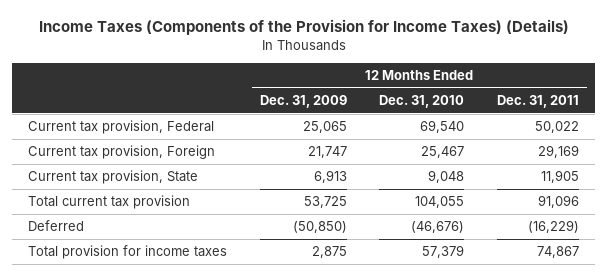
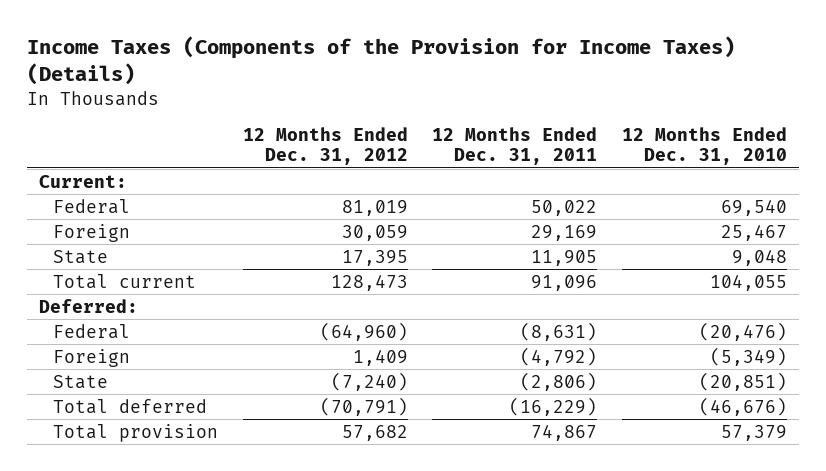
[259,95,347,109] Dec. 31, 2009 -> none
none -> [242,126,408,166] 12 Months Ended Dec. 31, 2012
none -> [39,174,128,188] Current:
[28,120,215,135] Current tax provision, Federal -> [53,198,131,214] Federal
[28,145,216,160] Current tax provision, Foreign -> [53,223,131,242] Foreign
[28,170,199,185] Current tax provision, State -> [53,249,109,264] State
[28,195,191,210] Total current tax provision -> [53,273,197,289] Total current
none -> [39,298,139,313] Deferred:
none -> [53,323,131,339] Federal
none -> [53,348,131,367] Foreign
none -> [53,374,109,389] State
[28,220,85,232] Deferred -> [53,398,208,414] Total deferred
[28,245,228,260] Total provision for income taxes -> [53,423,219,442] Total provision

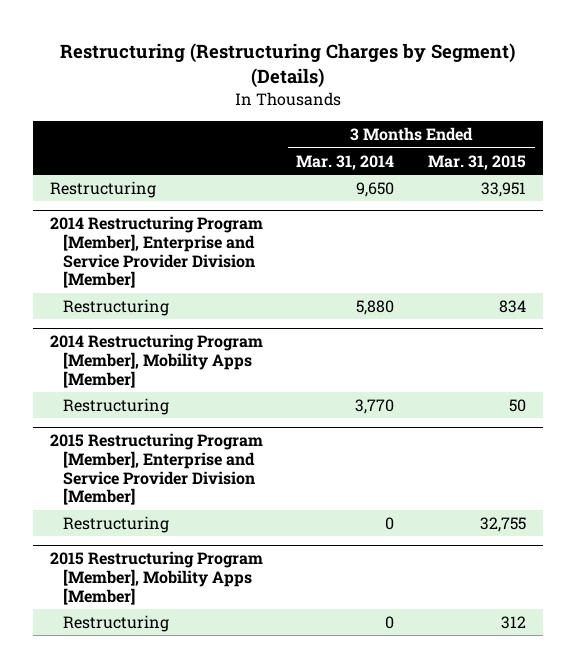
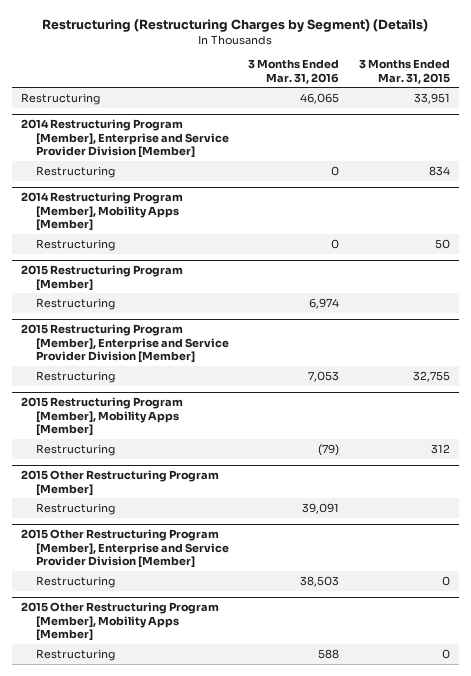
[296,154,395,170] Mar. 31, 2014 -> none
none -> [248,59,340,84] 3 Months Ended Mar. 31, 2016
none -> [21,265,184,291] 2015 Restructuring Program [Member]
none -> [36,297,116,310] Restructuring
none -> [21,470,220,496] 2015 Other Restructuring Program [Member]
none -> [36,502,116,515] Restructuring
none -> [21,529,230,568] 2015 Other Restructuring Program [Member], Enterprise and Service Provider Division [Member]
none -> [36,575,116,588] Restructuring
none -> [21,602,220,641] 2015 Other Restructuring Program [Member], Mobility Apps [Member]
none -> [36,648,116,661] Restructuring

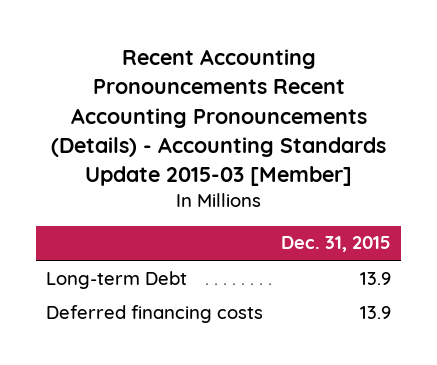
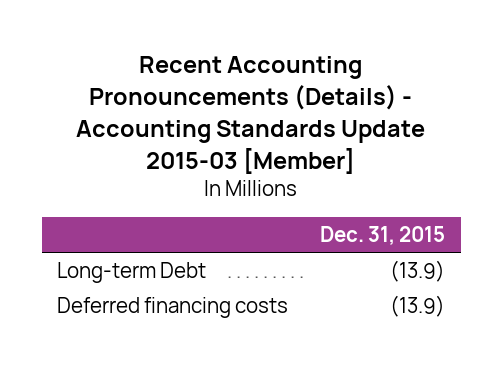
[50,49,386,186] Recent Accounting Pronouncements Recent Accounting Pronouncements (Details) - Accounting Standards Update 2015-03 [Member] -> [76,56,426,174] Recent Accounting Pronouncements (Details) - Accounting Standards Update 2015-03 [Member]
[360,271,392,285] 13.9 -> [389,260,445,283] (13.9)
[360,305,392,319] 13.9 -> [389,295,445,318] (13.9)

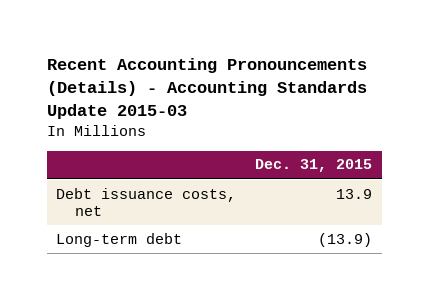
[76,56,426,174] Recent Accounting Pronouncements (Details) - Accounting Standards Update 2015-03 [Member] -> [46,57,367,119] Recent Accounting Pronouncements (Details) - Accounting Standards Update 2015-03
[57,297,289,319] Deferred financing costs -> none
none -> [56,187,237,216] Debt issuance costs, net
[57,262,207,284] Long-term Debt -> [56,232,183,247] Long-term debt

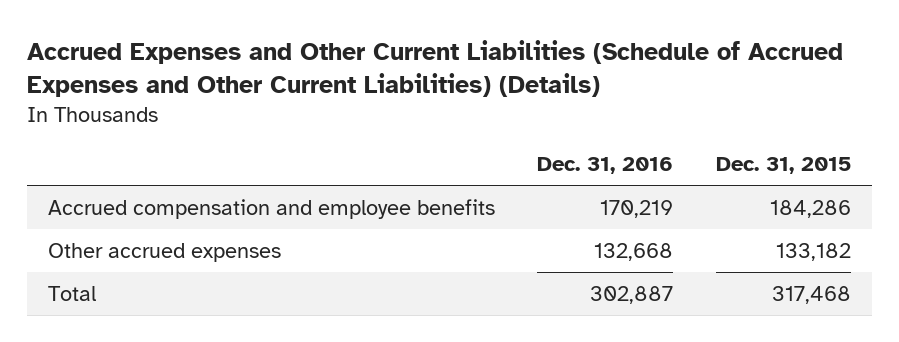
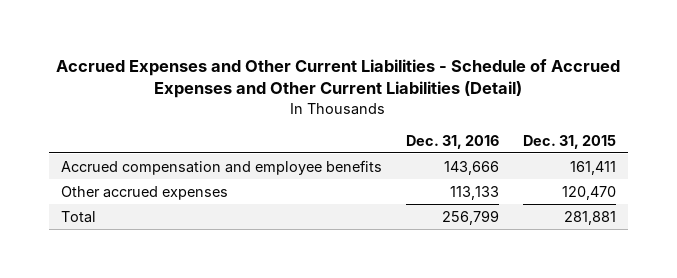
[26,39,843,97] Accrued Expenses and Other Current Liabilities (Schedule of Accrued Expenses and Other Current Liabilities) (Details) -> [56,58,621,99] Accrued Expenses and Other Current Liabilities - Schedule of Accrued Expenses and Other Current Liabilities (Detail)
[600,199,674,218] 170,219 -> [443,160,499,175] 143,666
[769,199,851,218] 184,286 -> [569,160,616,175] 161,411
[594,242,674,261] 132,668 -> [449,185,499,200] 113,133
[775,242,851,261] 133,182 -> [561,185,616,200] 120,470
[590,285,674,304] 302,887 -> [441,209,499,225] 256,799
[771,285,851,304] 317,468 -> [563,210,616,225] 281,881

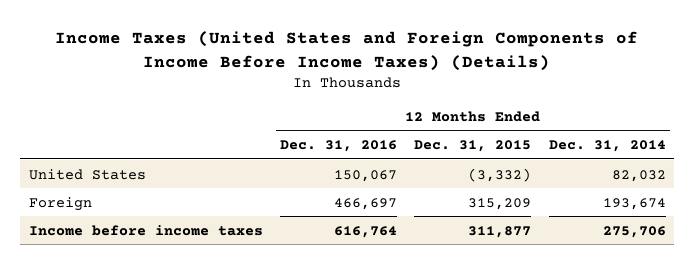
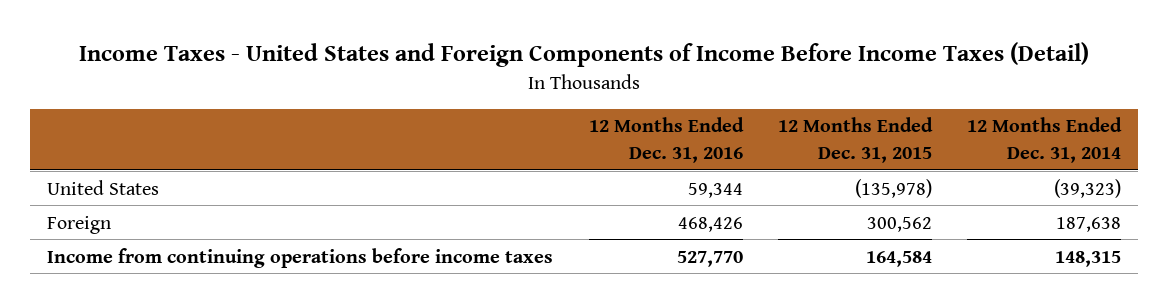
[55,31,639,71] Income Taxes (United States and Foreign Components of Income Before Income Taxes) (Details) -> [79,42,1090,68] Income Taxes - United States and Foreign Components of Income Before Income Taxes (Detail)
[333,169,397,182] 150,067 -> [687,182,743,198] 59,344
[468,167,532,182] (3,332) -> [854,178,932,198] (135,978)
[611,169,666,182] 82,032 -> [1053,178,1121,198] (39,323)
[333,197,397,210] 466,697 -> [677,216,743,232] 468,426
[468,197,532,210] 315,209 -> [866,216,932,232] 300,562
[602,197,666,210] 193,674 -> [1055,216,1121,232] 187,638
[28,224,263,236] Income before income taxes -> [47,247,554,268] Income from continuing operations before income taxes
[333,225,397,238] 616,764 -> [676,250,743,267] 527,770
[468,225,532,238] 311,877 -> [865,250,932,267] 164,584
[602,225,666,238] 275,706 -> [1054,250,1121,267] 148,315

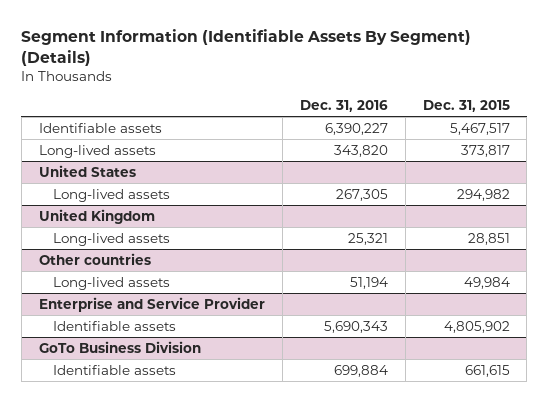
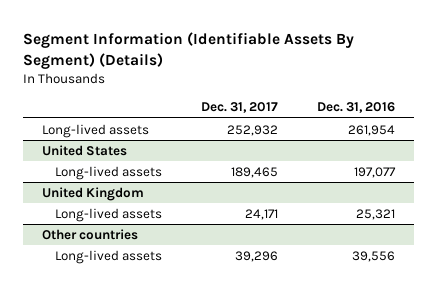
[422,99,510,112] Dec. 31, 2015 -> none
none -> [200,102,278,114] Dec. 31, 2017
[38,122,162,133] Identifiable assets -> none
[333,144,388,157] 343,820 -> [347,124,395,136] 261,954
[335,188,388,201] 267,305 -> [353,166,396,178] 197,077
[38,296,265,312] Enterprise and Service Provider -> none
[52,320,176,331] Identifiable assets -> none
[38,340,201,353] GoTo Business Division -> none
[52,364,176,375] Identifiable assets -> none
[349,276,388,289] 51,194 -> [351,250,395,262] 39,556

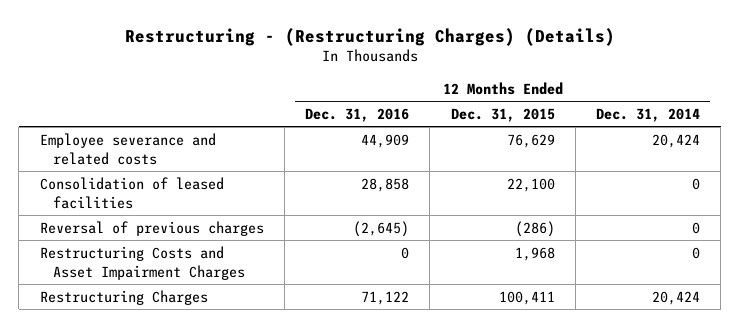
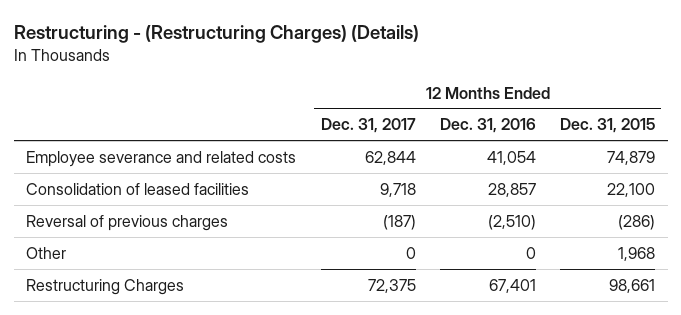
[595,107,700,122] Dec. 31, 2014 -> none
none -> [320,118,416,134] Dec. 31, 2017
[361,133,410,148] 44,909 -> [486,150,536,165] 41,054
[506,133,555,148] 76,629 -> [607,150,656,165] 74,879
[361,177,410,192] 28,858 -> [487,182,536,197] 28,857
[353,220,410,237] (2,645) -> [487,214,536,230] (2,510)
[39,245,246,280] Restructuring Costs and Asset Impairment Charges -> [26,246,67,259] Other
[361,290,410,305] 71,122 -> [488,278,536,293] 67,401
[498,290,555,305] 100,411 -> [609,278,656,293] 98,661

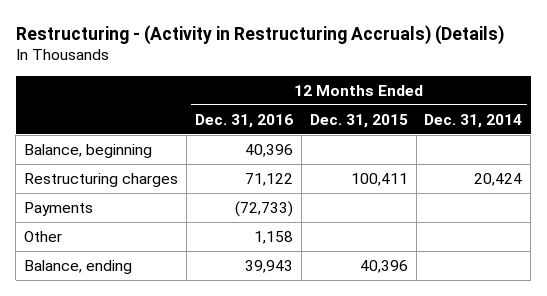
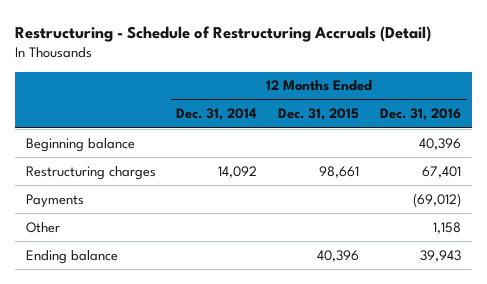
[15,24,504,45] Restructuring - (Activity in Restructuring Accruals) (Details) -> [15,25,432,42] Restructuring - Schedule of Restructuring Accruals (Detail)
[24,144,153,159] Balance, beginning -> [25,137,135,152] Beginning balance
[244,173,293,187] 71,122 -> [422,165,462,178] 67,401
[350,173,408,187] 100,411 -> [319,165,360,178] 98,661
[474,173,523,187] 20,424 -> [218,165,258,178] 14,092
[234,201,293,218] (72,733) -> [413,192,462,207] (69,012)
[24,260,133,275] Balance, ending -> [25,249,118,264] Ending balance

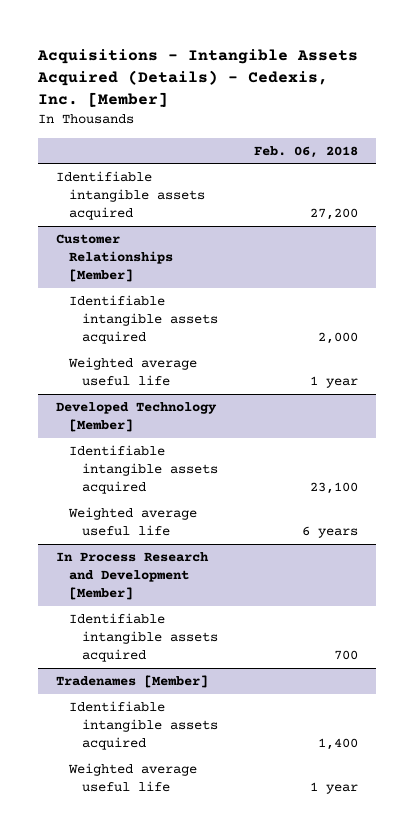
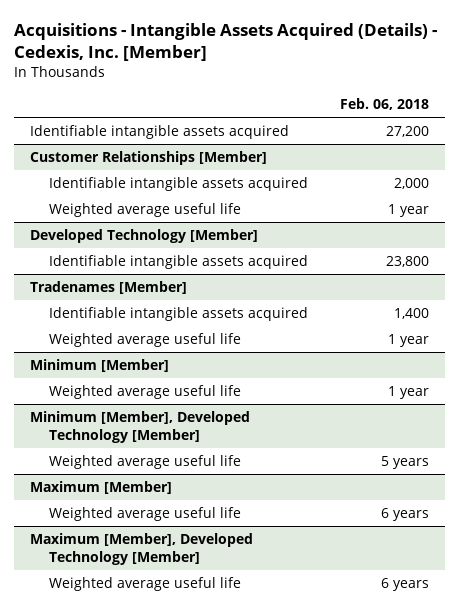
[67,507,197,537] Weighted average useful life -> none
[55,552,209,601] In Process Research and Development [Member] -> none
[68,613,219,663] Identifiable intangible assets acquired -> none
[309,482,358,495] 23,100 -> [385,255,429,267] 23,800
none -> [30,358,170,372] Minimum [Member]
none -> [48,384,241,399] Weighted average useful life
none -> [30,410,251,444] Minimum [Member], Developed Technology [Member]
none -> [48,454,241,469] Weighted average useful life
none -> [30,480,173,494] Maximum [Member]
none -> [48,506,241,521] Weighted average useful life
none -> [30,532,254,566] Maximum [Member], Developed Technology [Member]
none -> [48,576,241,591] Weighted average useful life

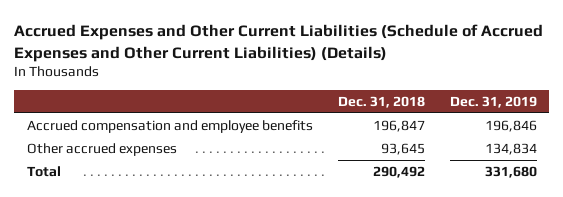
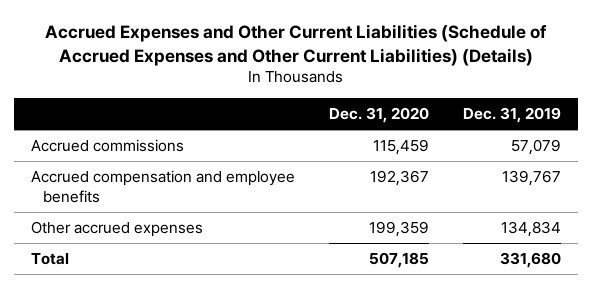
[337,96,425,109] Dec. 31, 2018 -> none
none -> [328,106,429,123] Dec. 31, 2020
none -> [30,139,184,153] Accrued commissions
[484,119,537,132] 196,846 -> [501,170,561,187] 139,767

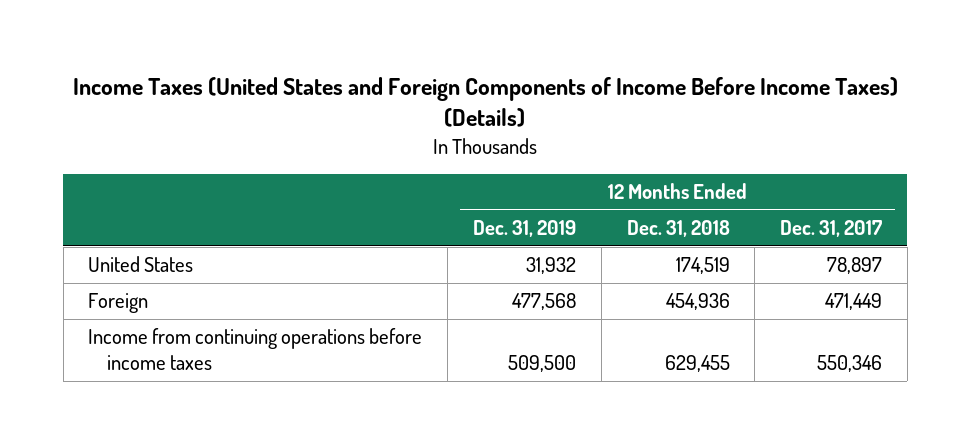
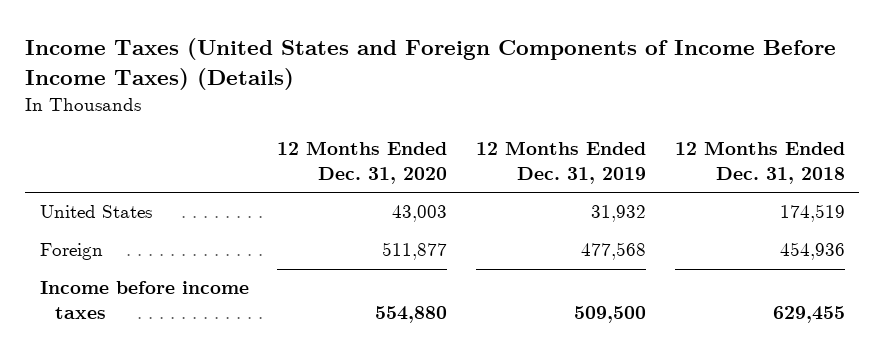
[780,220,883,238] Dec. 31, 2017 -> none
none -> [277,141,448,185] 12 Months Ended Dec. 31, 2020
[88,328,423,371] Income from continuing operations before income taxes -> [39,281,249,320] Income before income taxes

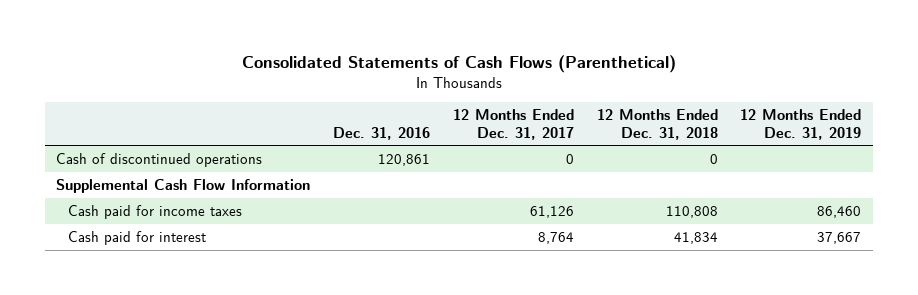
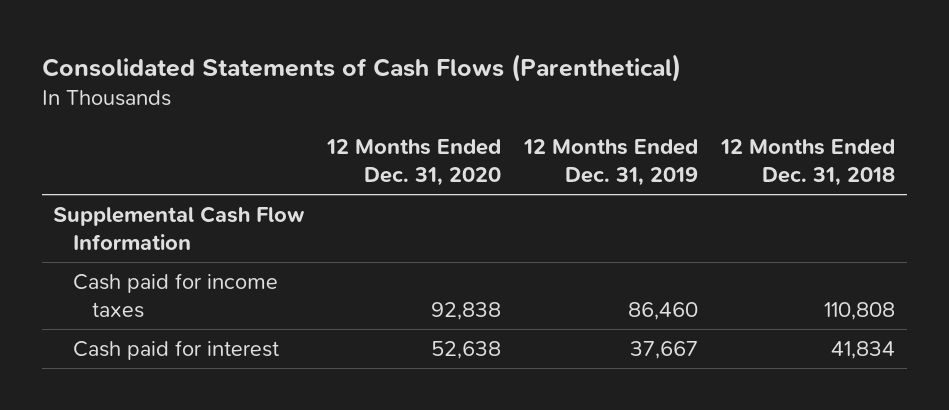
[333,126,431,140] Dec. 31, 2016 -> none
[452,109,574,140] 12 Months Ended Dec. 31, 2017 -> none
none -> [326,139,502,186] 12 Months Ended Dec. 31, 2020
[56,152,263,167] Cash of discontinued operations -> none

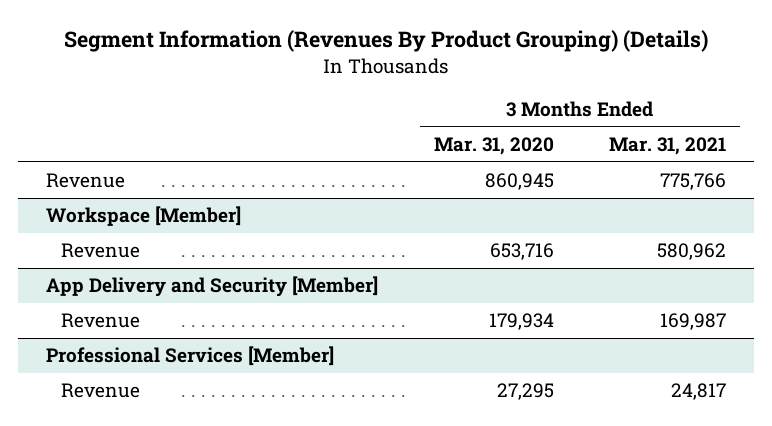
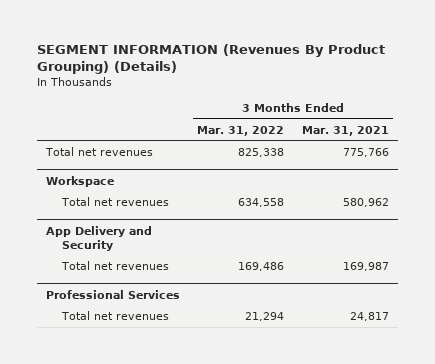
[64,30,709,53] Segment Information (Revenues By Product Grouping) (Details) -> [37,44,386,75] SEGMENT INFORMATION (Revenues By Product Grouping) (Details)
[433,136,554,155] Mar. 31, 2020 -> none
none -> [197,125,285,136] Mar. 31, 2022
[45,173,125,189] Revenue -> [44,146,153,156] Total net revenues
[45,206,241,227] Workspace [Member] -> [45,175,114,187] Workspace
[60,243,140,259] Revenue -> [60,196,169,206] Total net revenues
[45,276,378,298] App Delivery and Security [Member] -> [45,225,152,251] App Delivery and Security
[60,313,140,329] Revenue -> [60,260,169,270] Total net revenues
[45,346,334,367] Professional Services [Member] -> [45,289,180,299] Professional Services
[60,383,140,399] Revenue -> [60,310,169,320] Total net revenues

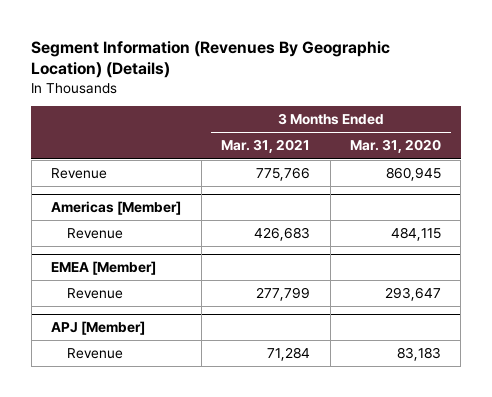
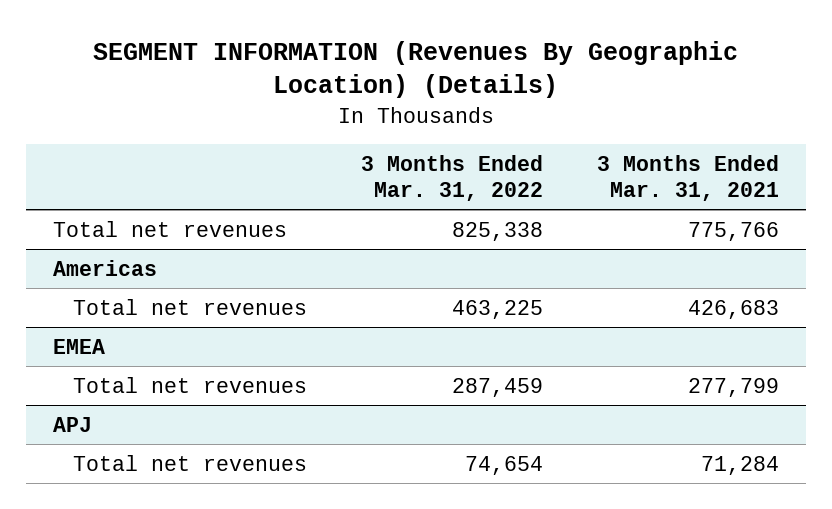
[31,40,391,78] Segment Information (Revenues By Geographic Location) (Details) -> [92,40,738,99] SEGMENT INFORMATION (Revenues By Geographic Location) (Details)
[349,139,441,154] Mar. 31, 2020 -> none
none -> [360,154,543,202] 3 Months Ended Mar. 31, 2022
[51,167,108,179] Revenue -> [53,220,288,237] Total net revenues
[51,201,182,216] Americas [Member] -> [53,259,158,276] Americas
[67,227,124,239] Revenue -> [73,298,308,315] Total net revenues
[51,261,157,276] EMEA [Member] -> [53,338,106,354] EMEA
[67,287,124,299] Revenue -> [73,376,308,393] Total net revenues
[51,321,146,336] APJ [Member] -> [53,416,93,432] APJ
[67,347,124,359] Revenue -> [73,454,308,471] Total net revenues

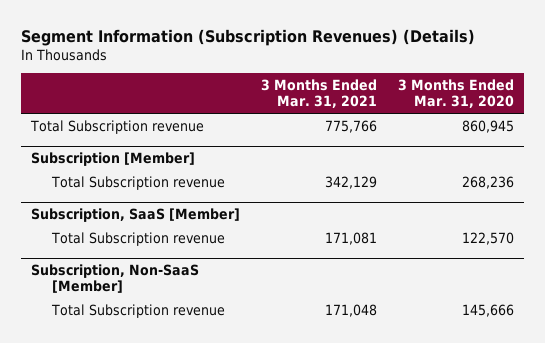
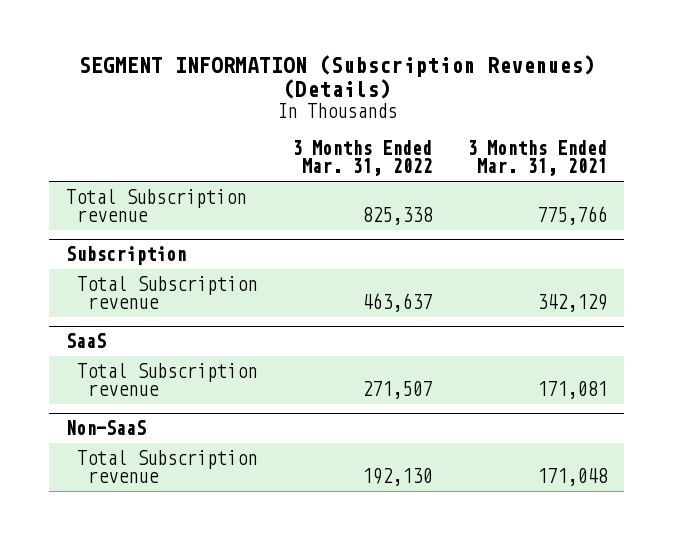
[20,28,475,46] Segment Information (Subscription Revenues) (Details) -> [78,54,595,99] SEGMENT INFORMATION (Subscription Revenues) (Details)
[397,78,514,109] 3 Months Ended Mar. 31, 2020 -> none
none -> [292,140,433,177] 3 Months Ended Mar. 31, 2022
[31,151,196,166] Subscription [Member] -> [66,246,187,266] Subscription
[31,207,241,222] Subscription, SaaS [Member] -> [66,333,107,349] SaaS
[31,263,200,294] Subscription, Non-SaaS [Member] -> [66,420,147,436] Non-SaaS

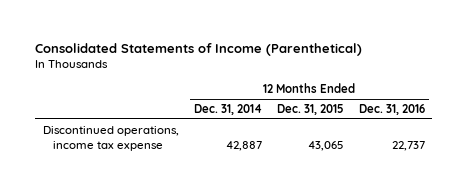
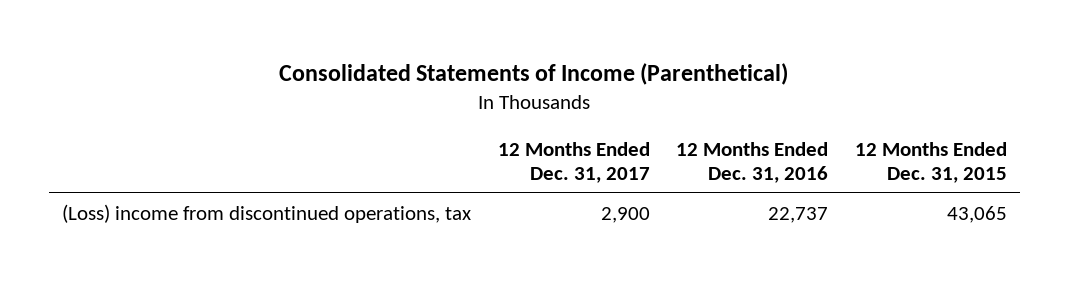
[193,104,262,116] Dec. 31, 2014 -> none
none -> [497,141,650,184] 12 Months Ended Dec. 31, 2017
[42,125,179,151] Discontinued operations, income tax expense -> [62,204,472,224] (Loss) income from discontinued operations, tax

